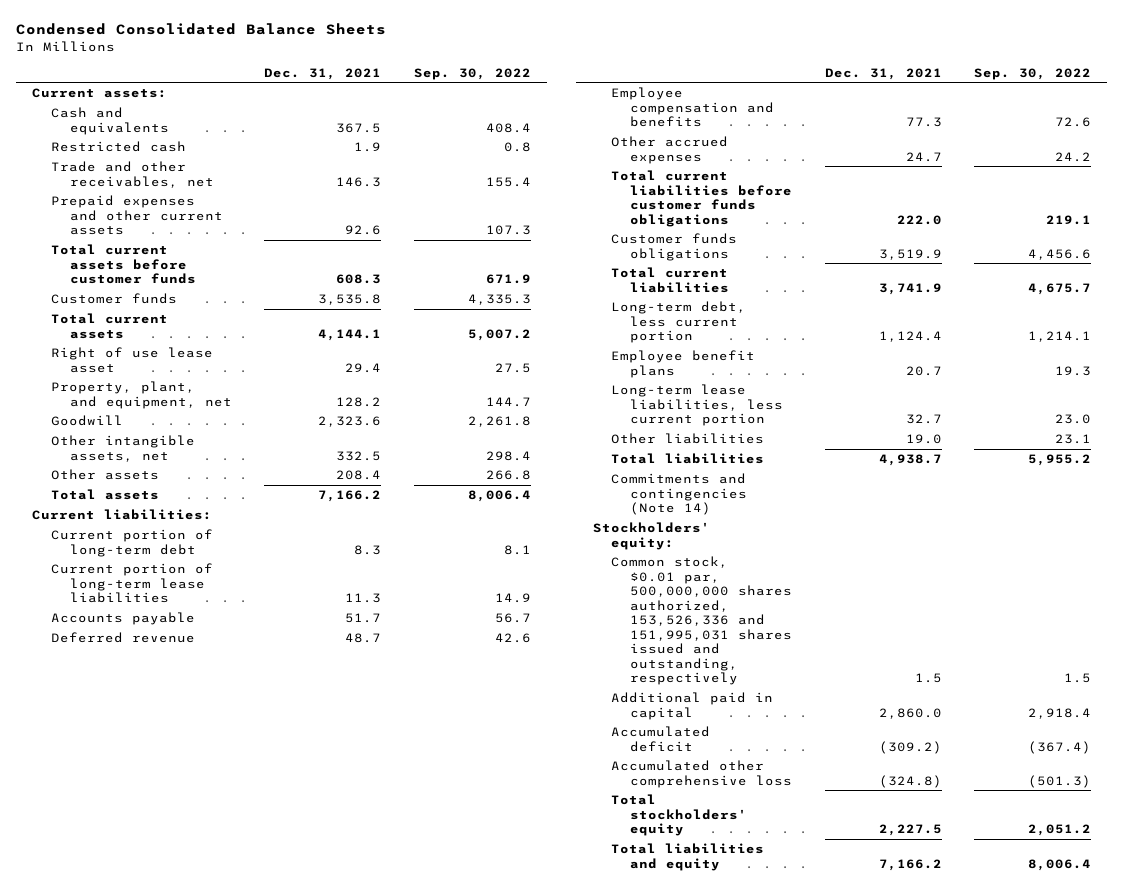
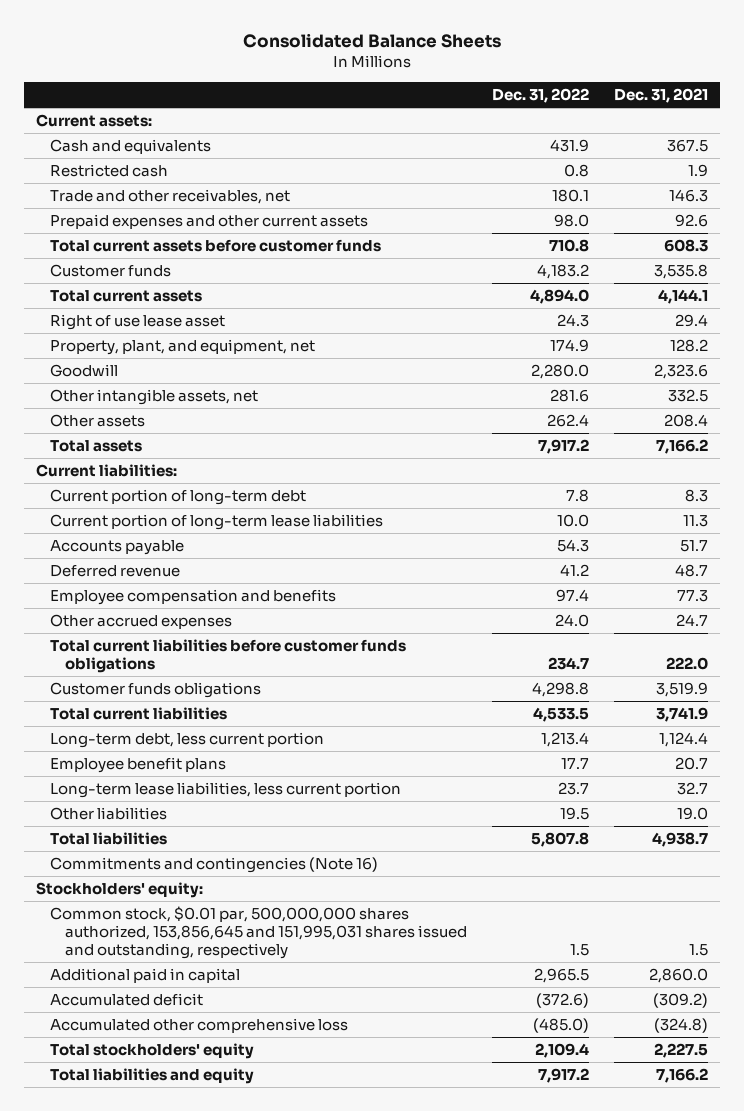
[16,23,387,36] Condensed Consolidated Balance Sheets -> [242,32,501,48] Consolidated Balance Sheets
[413,67,531,80] Sep. 30, 2022 -> none
none -> [491,87,589,103] Dec. 31, 2022
[611,473,748,516] Commitments and contingencies (Note 14) -> [50,857,379,874] Commitments and contingencies (Note 16)
[611,556,793,686] Common stock, $0.01 par, 500,000,000 shares authorized, 153,526,336 and 151,995,031 shares issued and outstanding, respectively -> [50,906,467,960] Common stock, $0.01 par, 500,000,000 shares authorized, 153,856,645 and 151,995,031 shares issued and outstanding, respectively

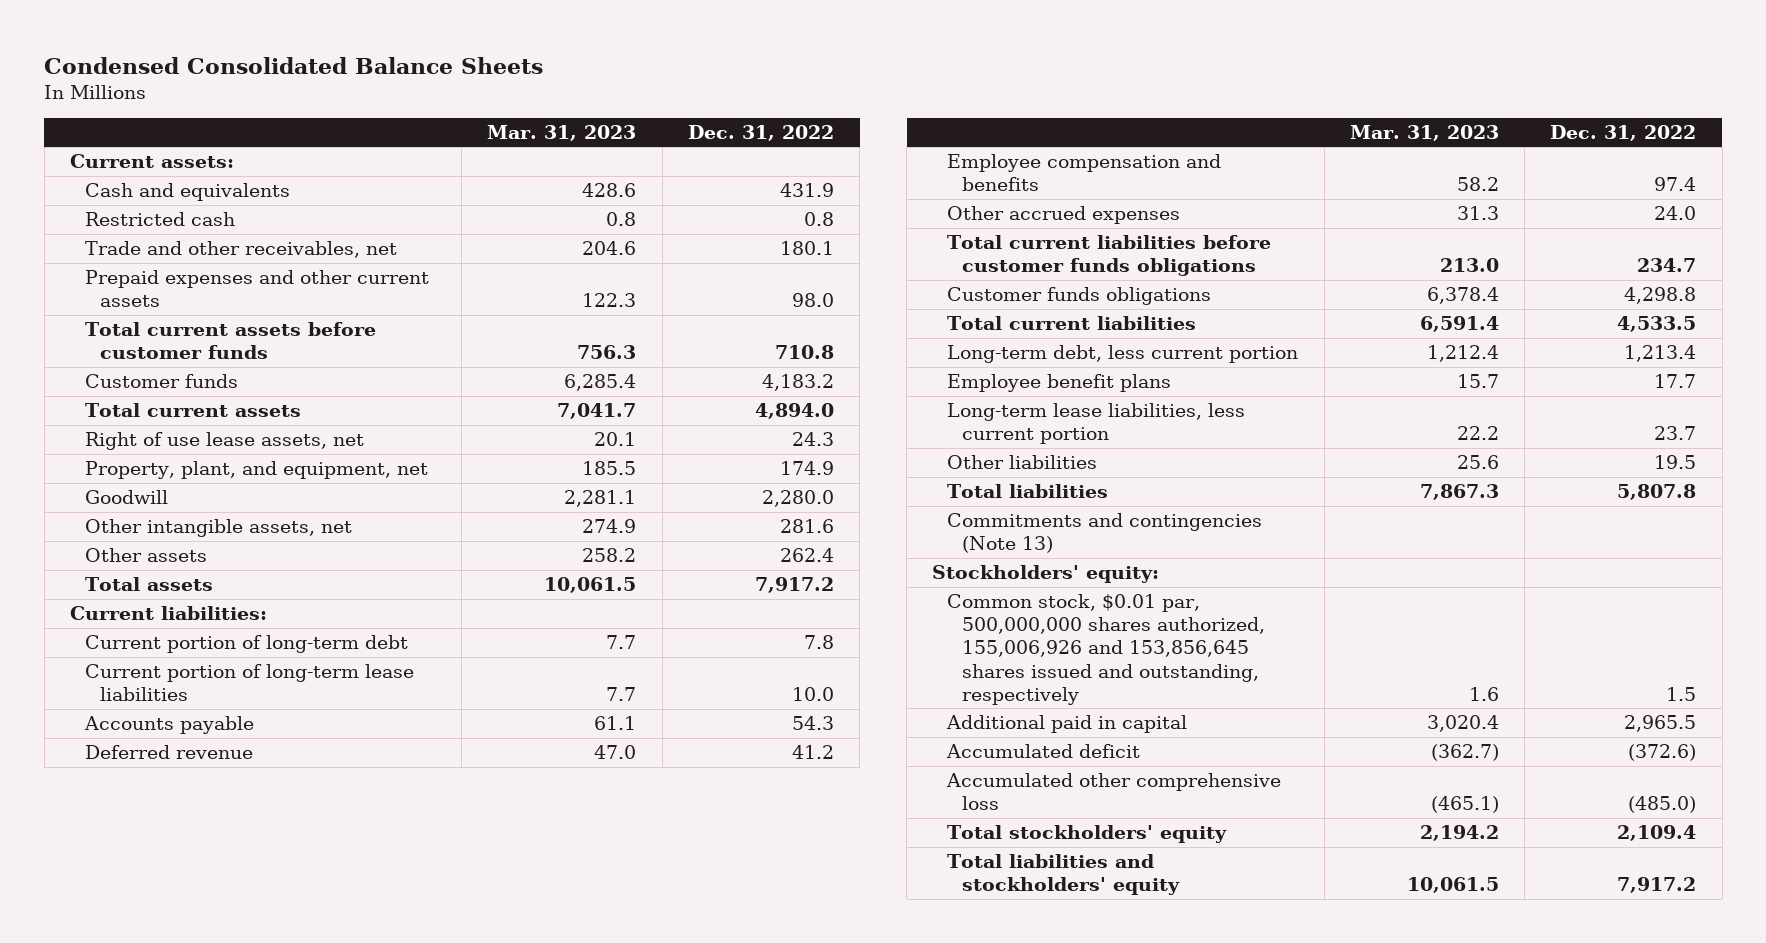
[242,32,501,48] Consolidated Balance Sheets -> [44,56,544,74] Condensed Consolidated Balance Sheets
[613,87,708,103] Dec. 31, 2021 -> none
none -> [487,125,637,142] Mar. 31, 2023
[50,314,226,331] Right of use lease asset -> [84,432,364,451] Right of use lease assets, net
[50,857,379,874] Commitments and contingencies (Note 16) -> [947,513,1263,554] Commitments and contingencies (Note 13)
[50,906,467,960] Common stock, $0.01 par, 500,000,000 shares authorized, 153,856,645 and 151,995,031 shares issued and outstanding, respectively -> [947,594,1266,705] Common stock, $0.01 par, 500,000,000 shares authorized, 155,006,926 and 153,856,645 shares issued and outstanding, respectively
[50,1068,255,1085] Total liabilities and equity -> [947,854,1181,896] Total liabilities and stockholders' equity

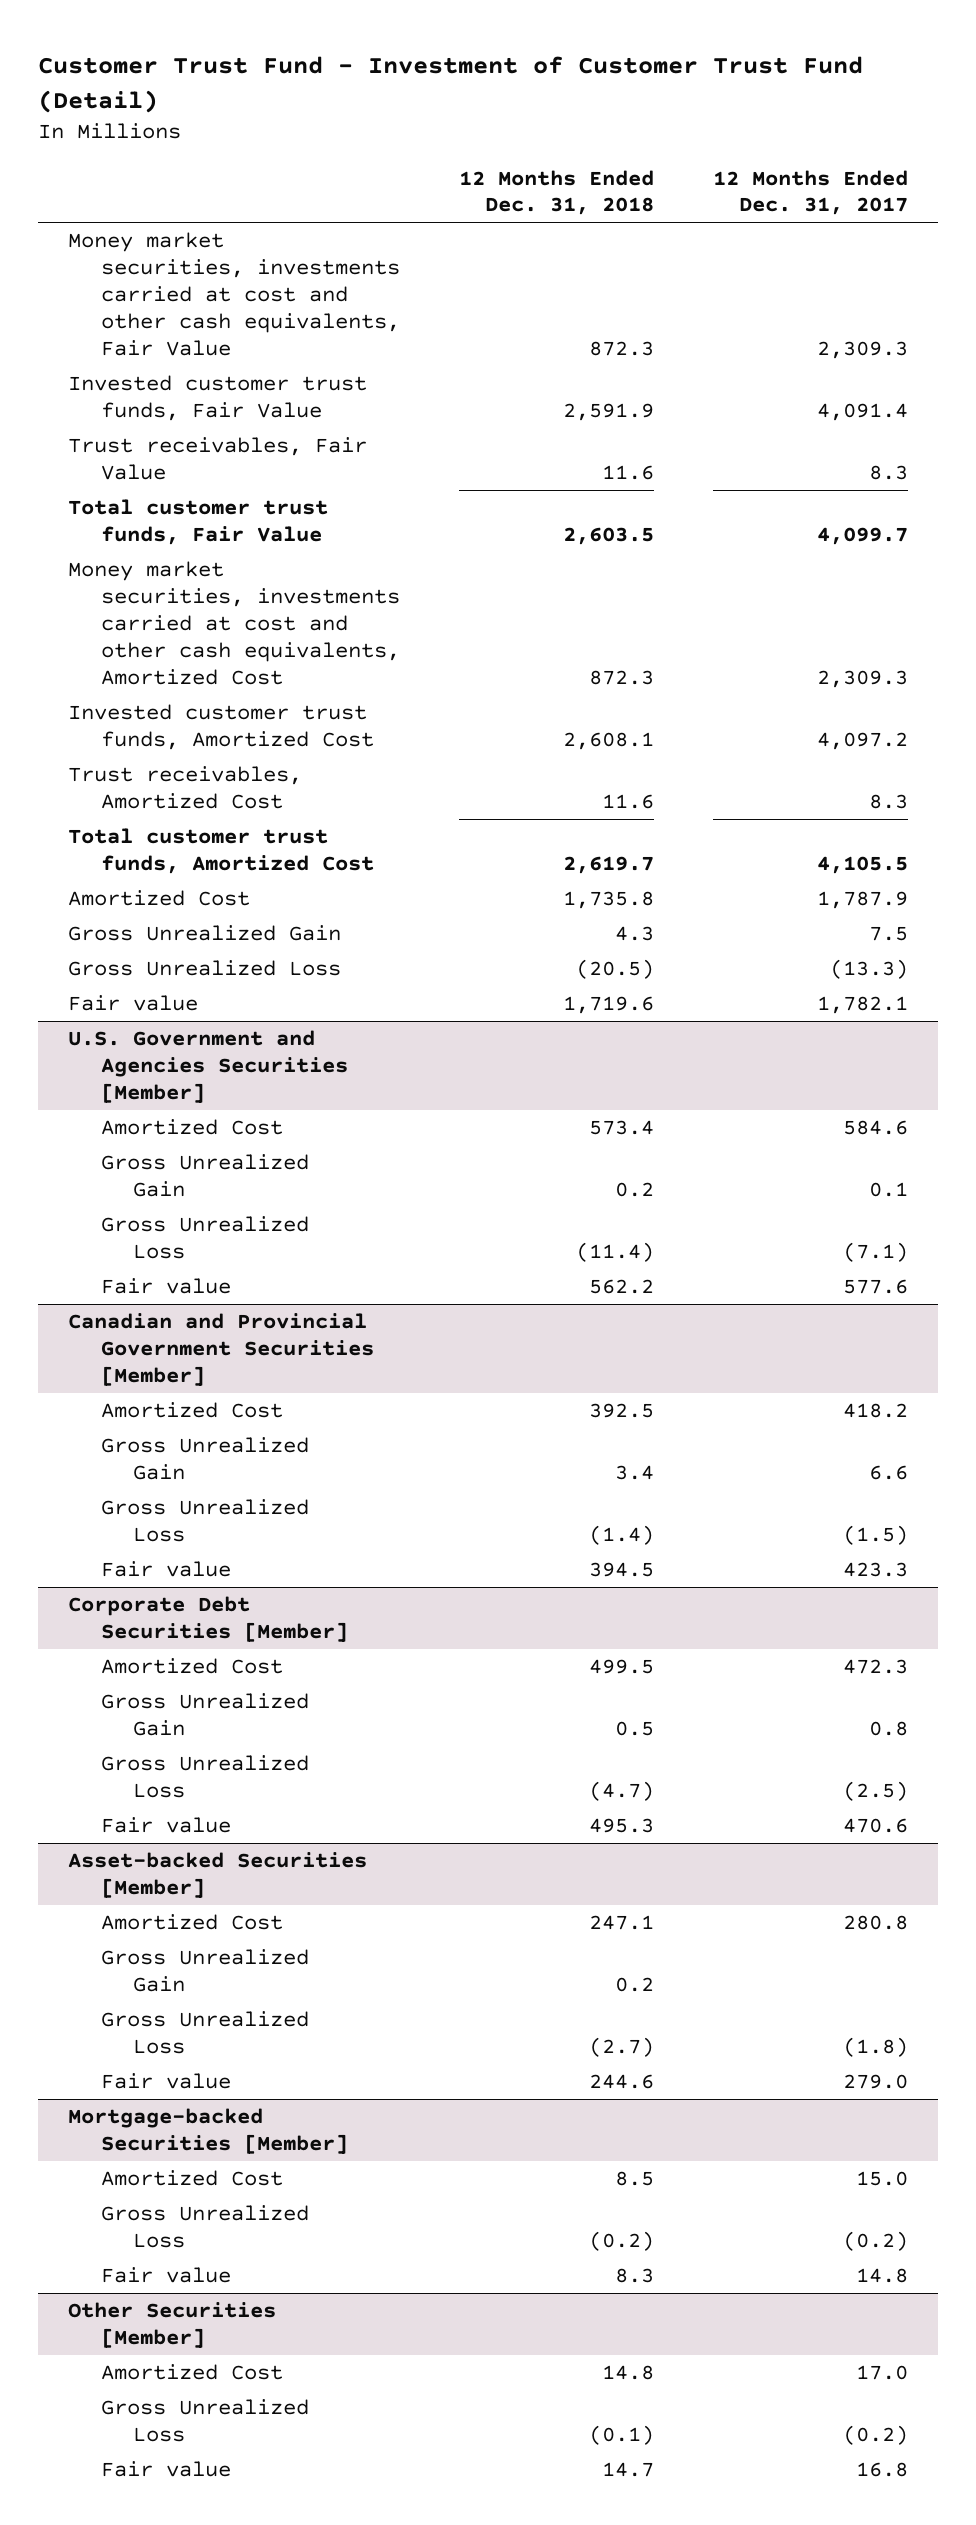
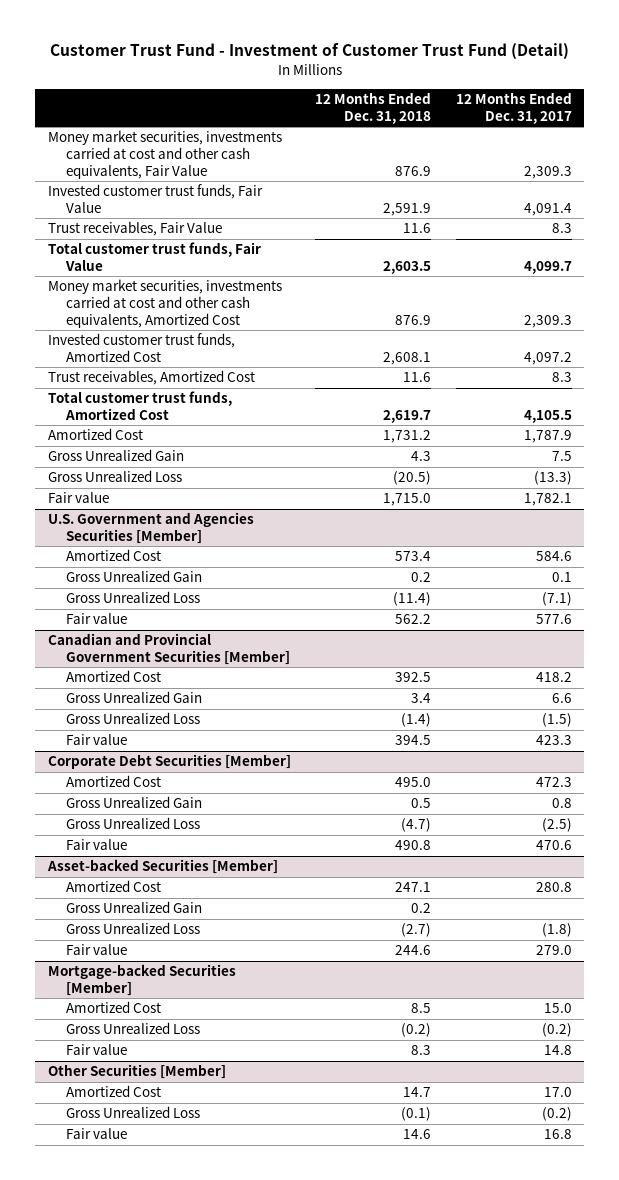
[588,340,654,356] 872.3 -> [395,165,432,176] 876.9
[588,669,654,685] 872.3 -> [395,314,432,325] 876.9
[562,891,654,910] 1,735.8 -> [383,430,432,444] 1,731.2
[562,996,654,1015] 1,719.6 -> [383,493,432,507] 1,715.0
[588,1659,654,1675] 499.5 -> [395,777,432,788] 495.0
[588,1818,654,1834] 495.3 -> [395,840,432,851] 490.8
[601,2365,654,2381] 14.8 -> [403,1087,432,1098] 14.7
[601,2462,654,2478] 14.7 -> [403,1129,432,1140] 14.6

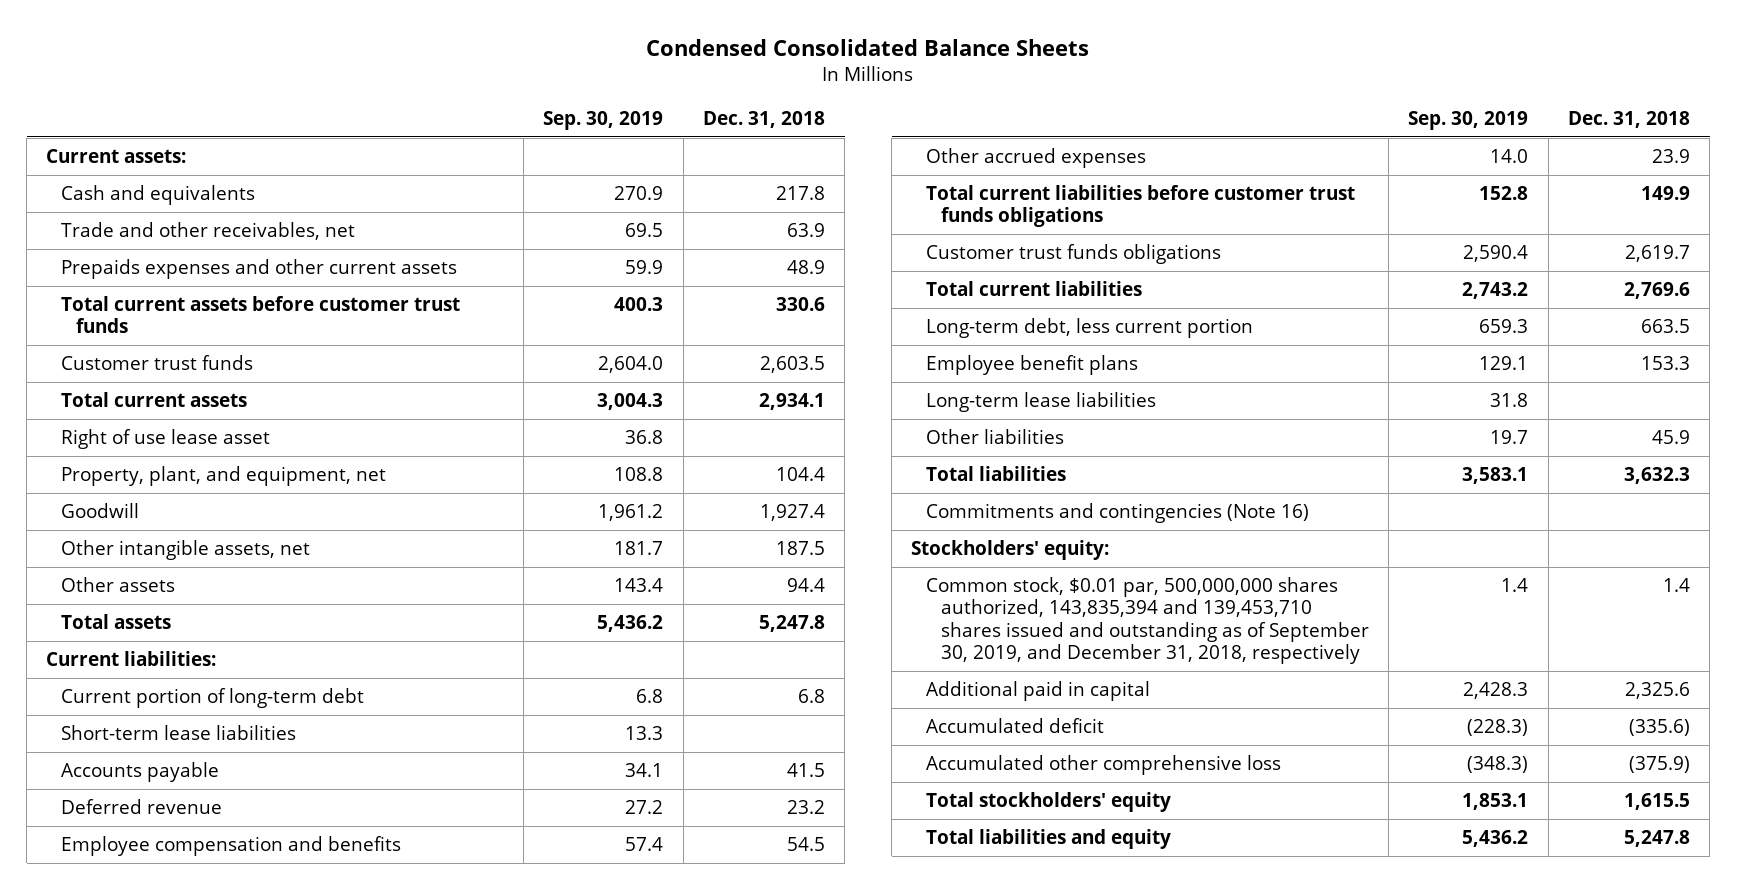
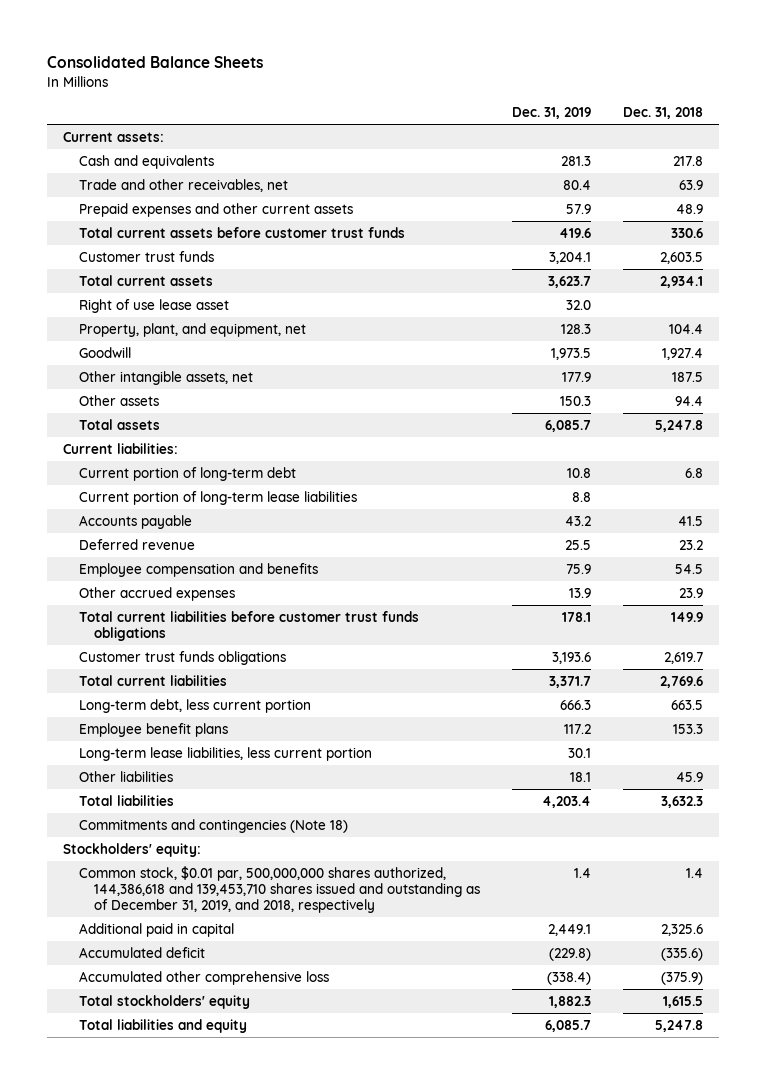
[646,38,1090,56] Condensed Consolidated Balance Sheets -> [47,56,264,69] Consolidated Balance Sheets
[543,110,664,130] Sep. 30, 2019 -> none
none -> [512,107,592,120] Dec. 31, 2019
[61,259,458,280] Prepaids expenses and other current assets -> [78,202,353,217] Prepaid expenses and other current assets
[61,725,297,741] Short-term lease liabilities -> [78,490,357,505] Current portion of long-term lease liabilities
[926,392,1157,413] Long-term lease liabilities -> [78,746,372,761] Long-term lease liabilities, less current portion
[926,503,1310,524] Commitments and contingencies (Note 16) -> [78,818,348,833] Commitments and contingencies (Note 18)
[926,577,1369,664] Common stock, $0.01 par, 500,000,000 shares authorized, 143,835,394 and 139,453,710 shares issued and outstanding as of September 30, 2019, and December 31, 2018, respectively -> [78,865,480,913] Common stock, $0.01 par, 500,000,000 shares authorized, 144,386,618 and 139,453,710 shares issued and outstanding as of December 31, 2019, and 2018, respectively

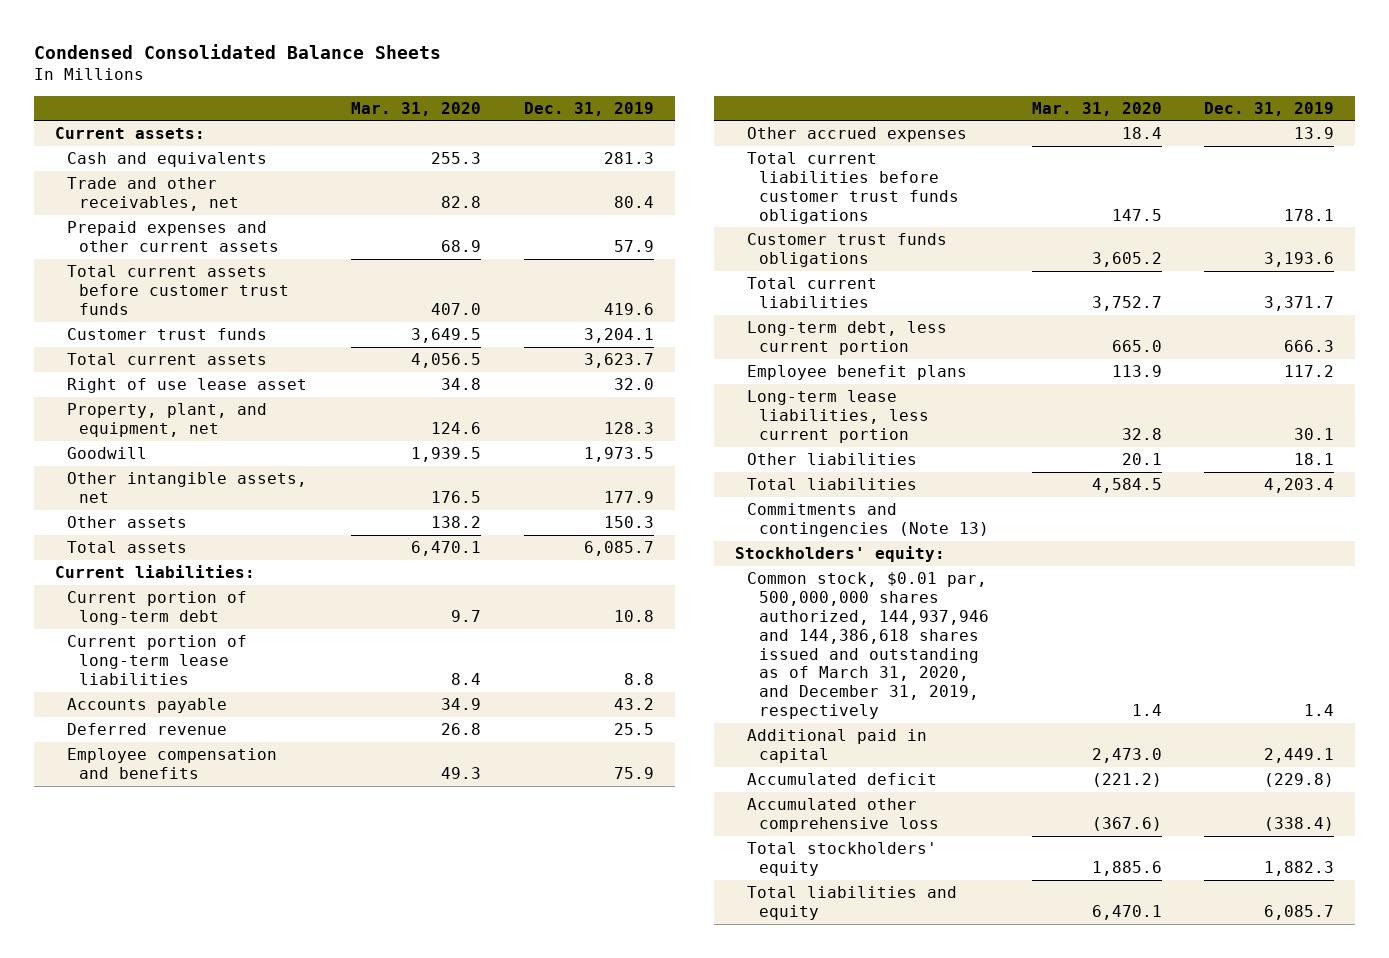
[47,56,264,69] Consolidated Balance Sheets -> [33,43,441,59] Condensed Consolidated Balance Sheets
[623,107,704,120] Dec. 31, 2018 -> none
none -> [351,101,482,116] Mar. 31, 2020
[78,818,348,833] Commitments and contingencies (Note 18) -> [747,503,990,538] Commitments and contingencies (Note 13)
[78,865,480,913] Common stock, $0.01 par, 500,000,000 shares authorized, 144,386,618 and 139,453,710 shares issued and outstanding as of December 31, 2019, and 2018, respectively -> [747,572,990,720] Common stock, $0.01 par, 500,000,000 shares authorized, 144,937,946 and 144,386,618 shares issued and outstanding as of March 31, 2020, and December 31, 2019, respectively

